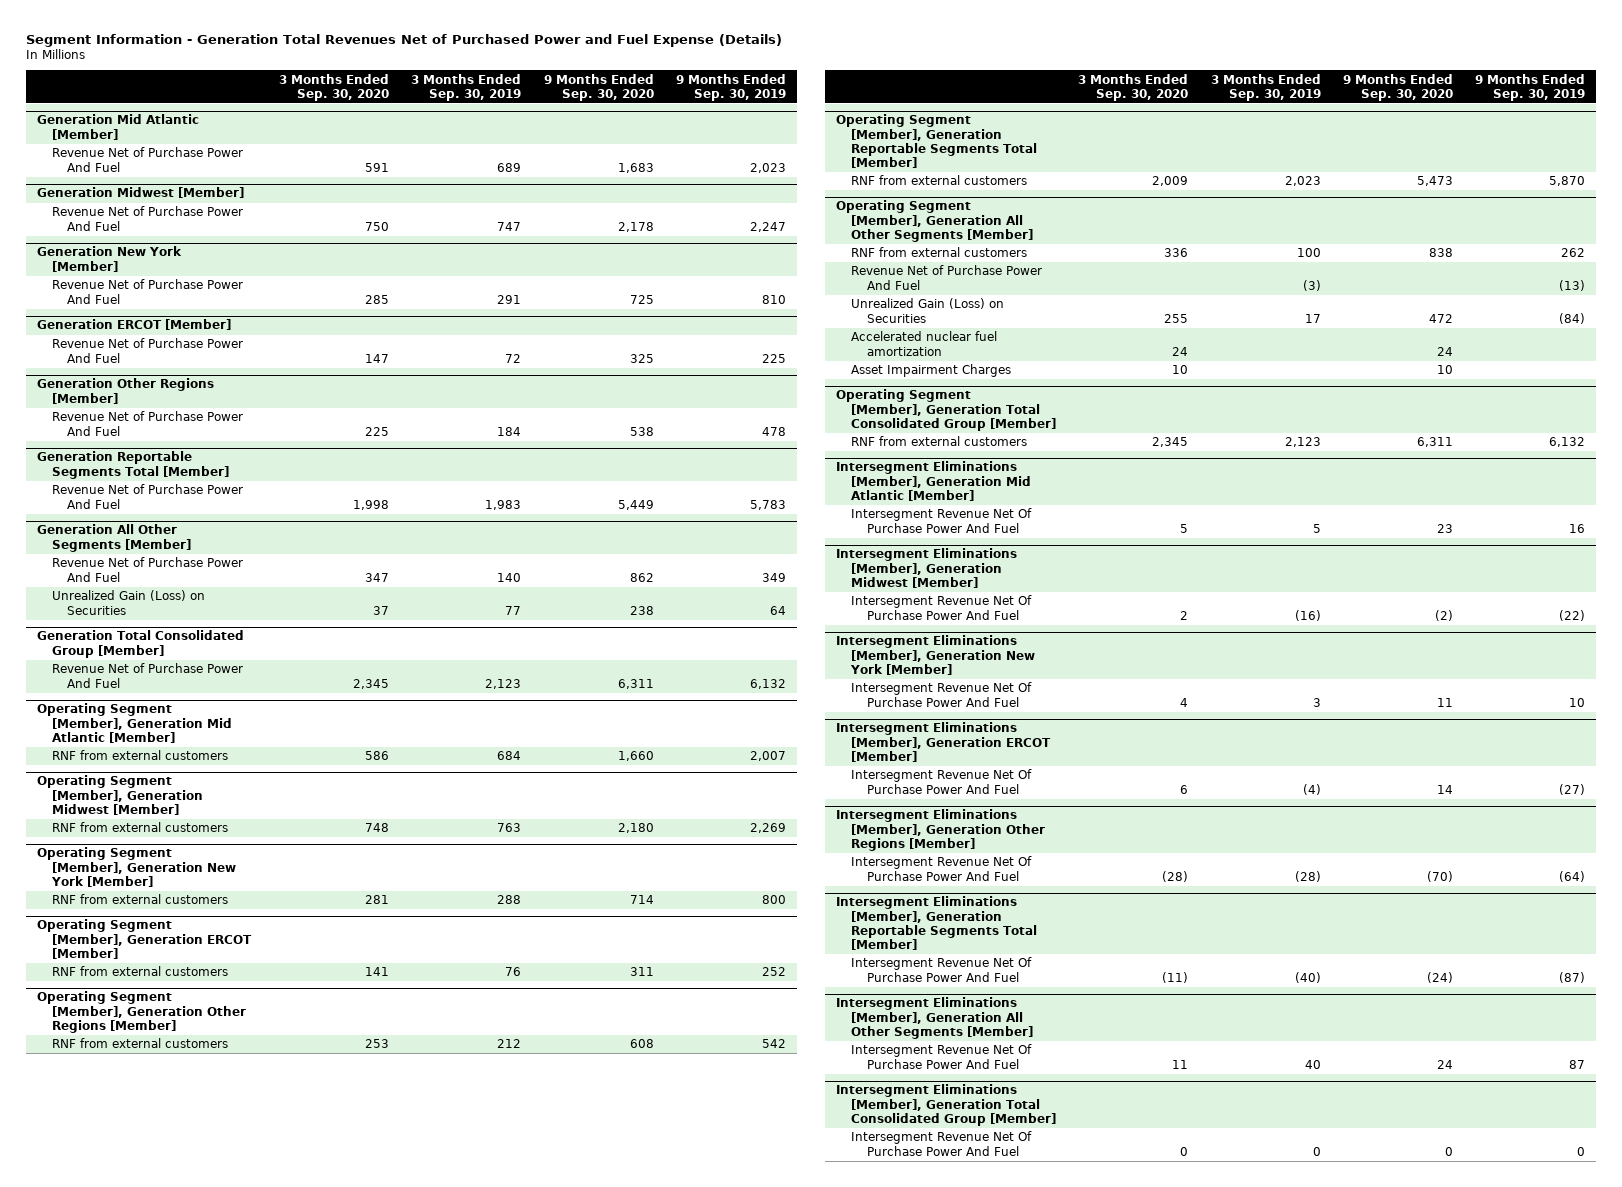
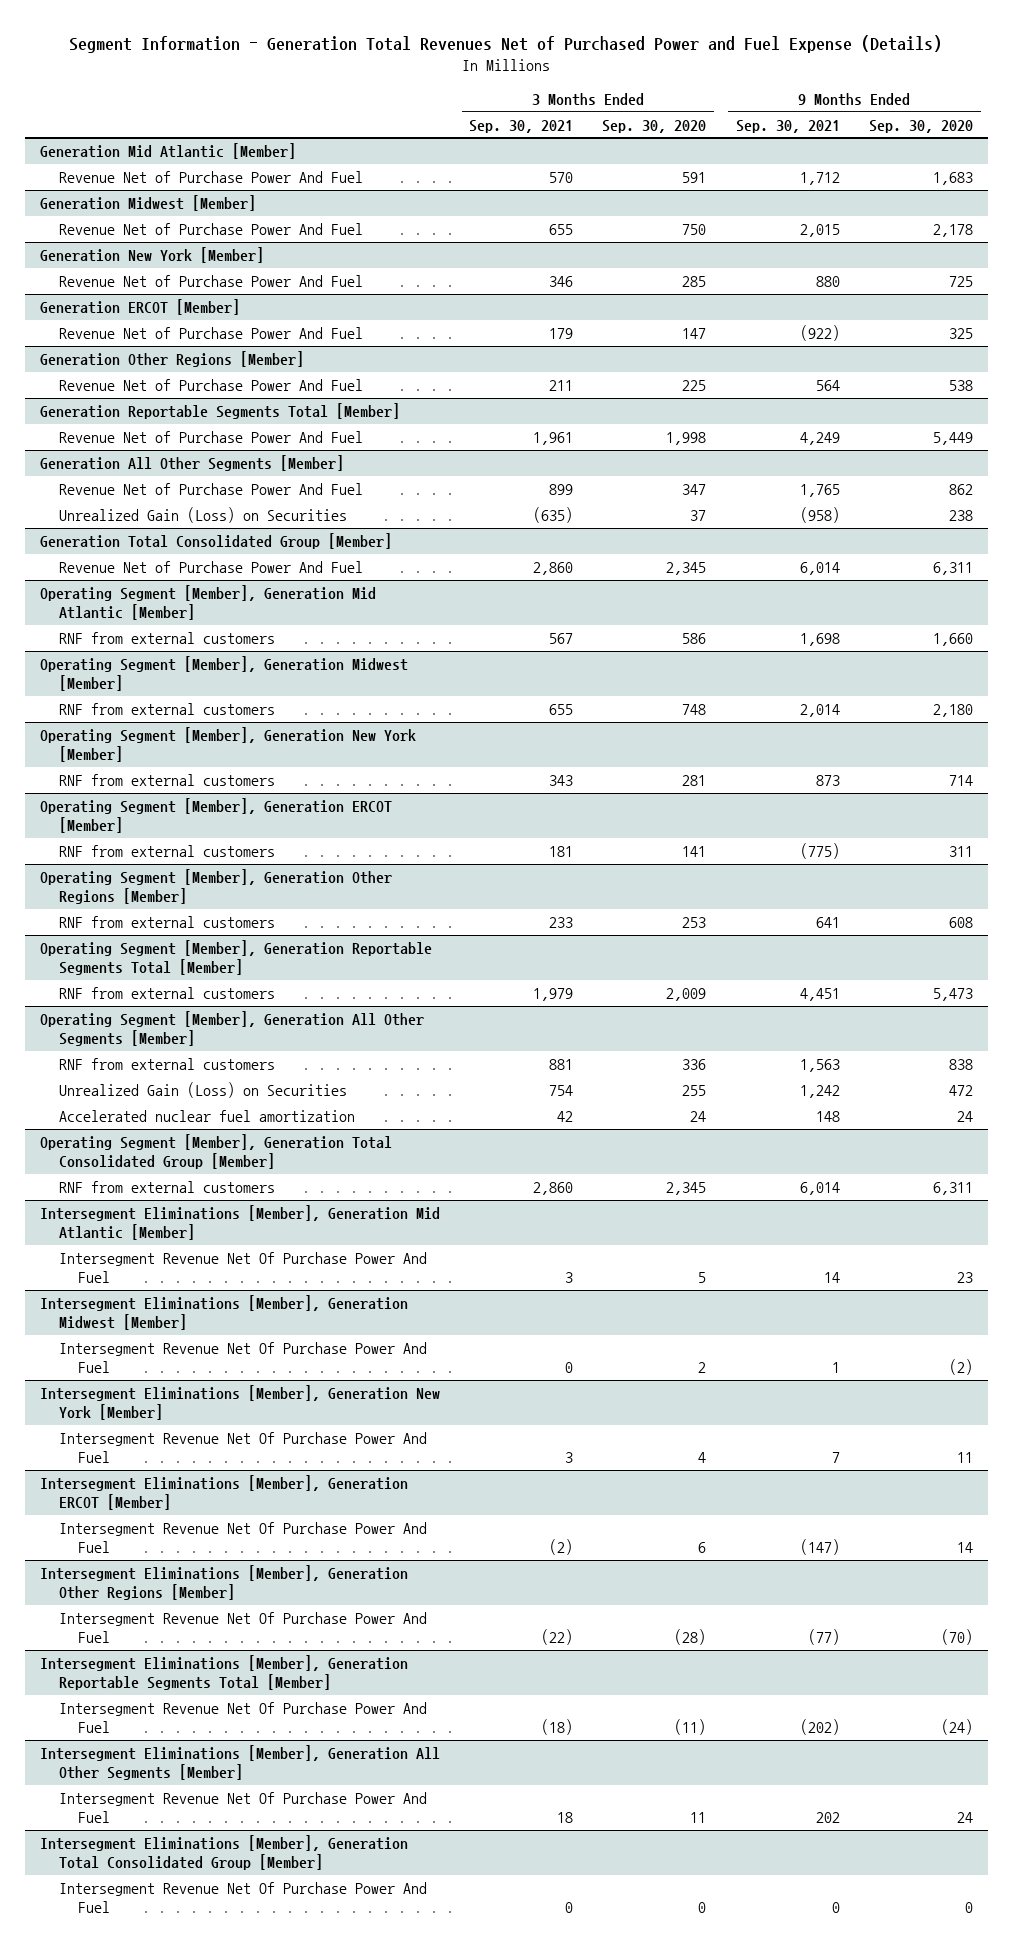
[411,73,522,101] 3 Months Ended Sep. 30, 2019 -> none
[675,73,786,101] 9 Months Ended Sep. 30, 2019 -> none
none -> [468,119,573,133] Sep. 30, 2021
none -> [735,119,840,133] Sep. 30, 2021
[851,265,1043,290] Revenue Net of Purchase Power And Fuel -> none
[851,364,1012,378] Asset Impairment Charges -> none

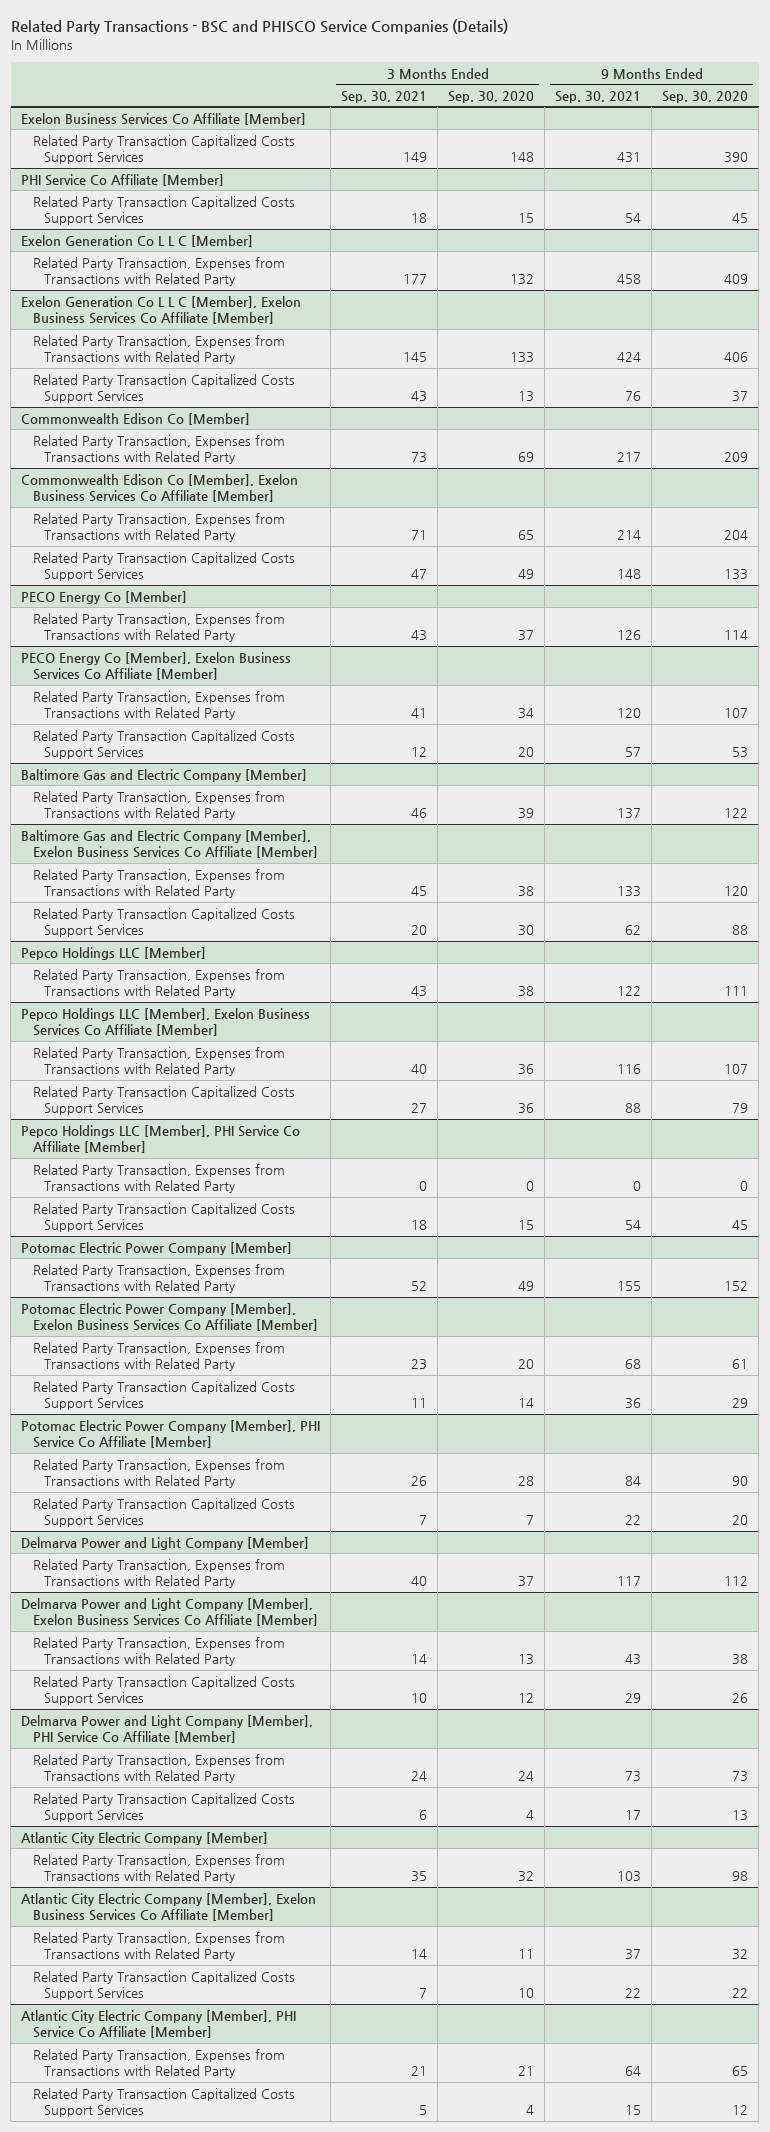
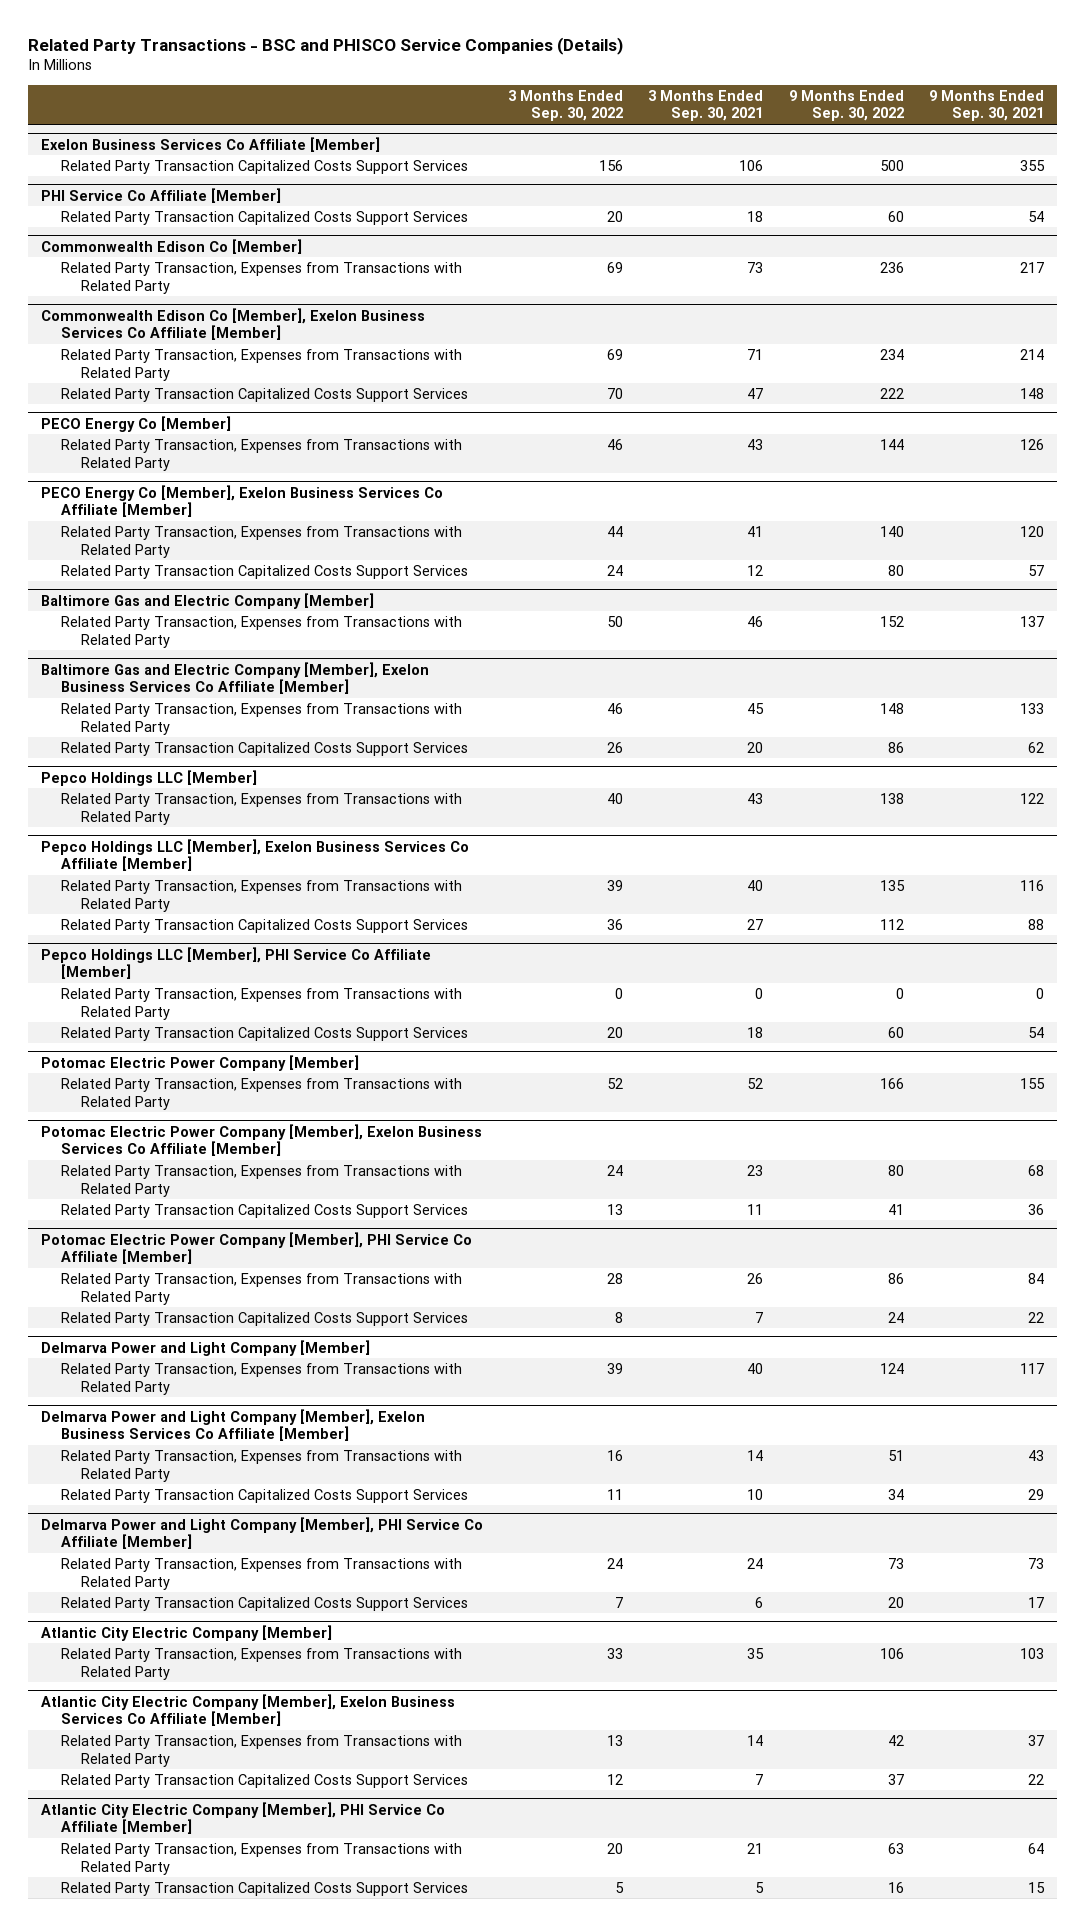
[448,90,535,103] Sep. 30, 2020 -> none
[662,90,749,103] Sep. 30, 2020 -> none
none -> [508,89,624,122] 3 Months Ended Sep. 30, 2022
none -> [788,89,904,122] 9 Months Ended Sep. 30, 2022
[403,152,428,163] 149 -> [739,159,764,171] 106
[617,152,642,164] 431 -> [1020,159,1046,171] 355
[21,234,254,247] Exelon Generation Co L L C [Member] -> none
[32,256,285,287] Related Party Transaction, Expenses from Transactions with Related Party -> none
[21,295,302,325] Exelon Generation Co L L C [Member], Exelon Business Services Co Affiliate [Member] -> none
[32,334,285,365] Related Party Transaction, Expenses from Transactions with Related Party -> none
[32,373,295,404] Related Party Transaction Capitalized Costs Support Services -> none

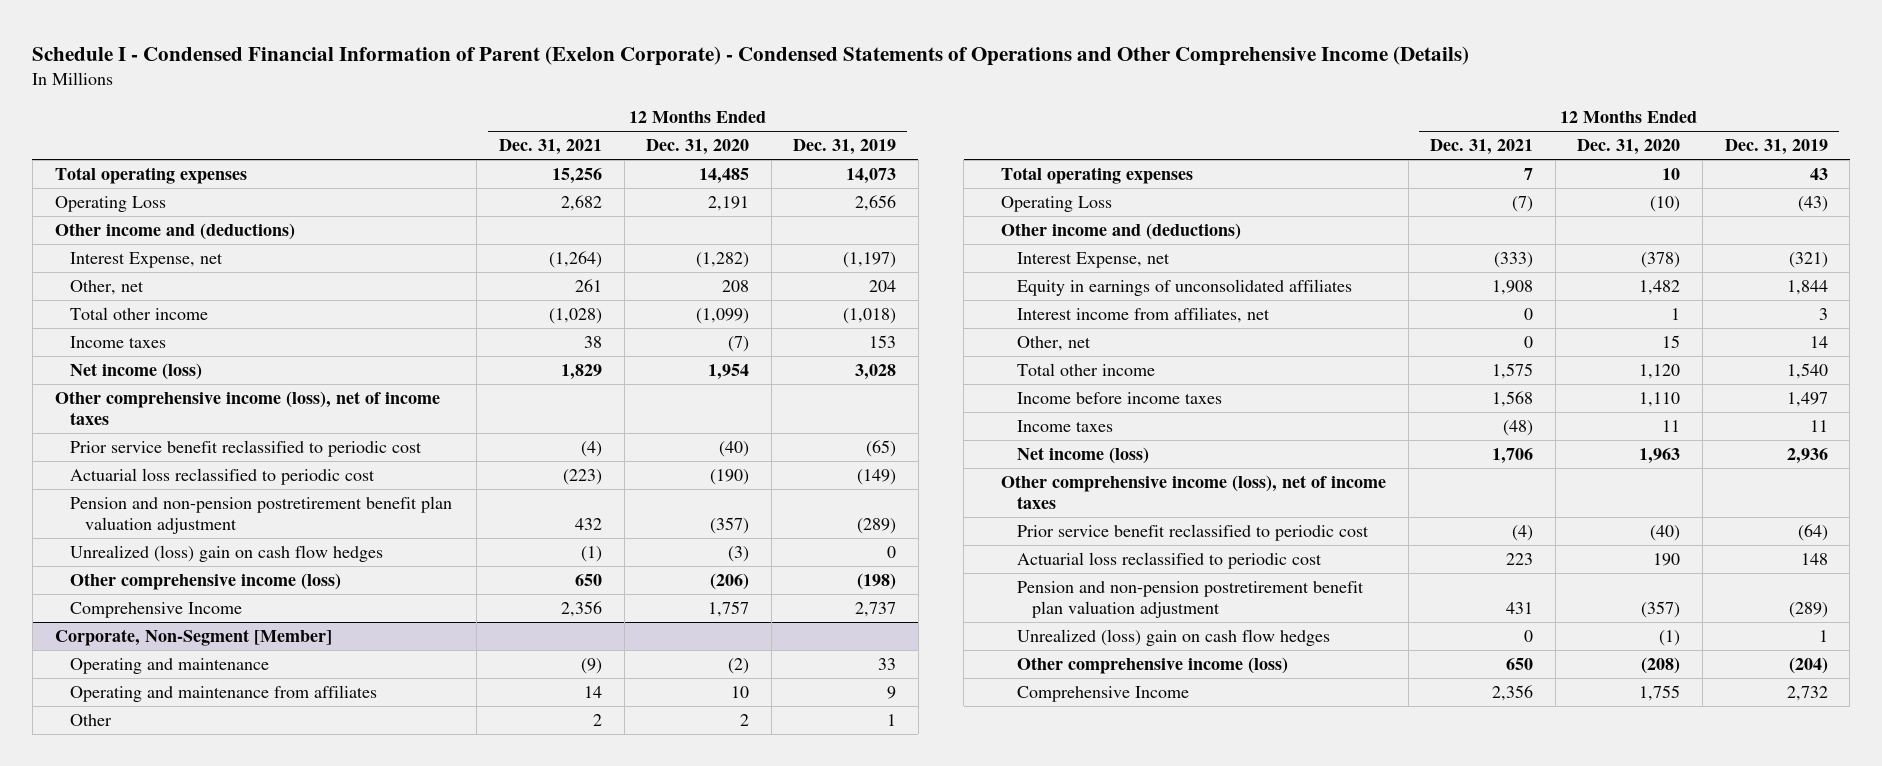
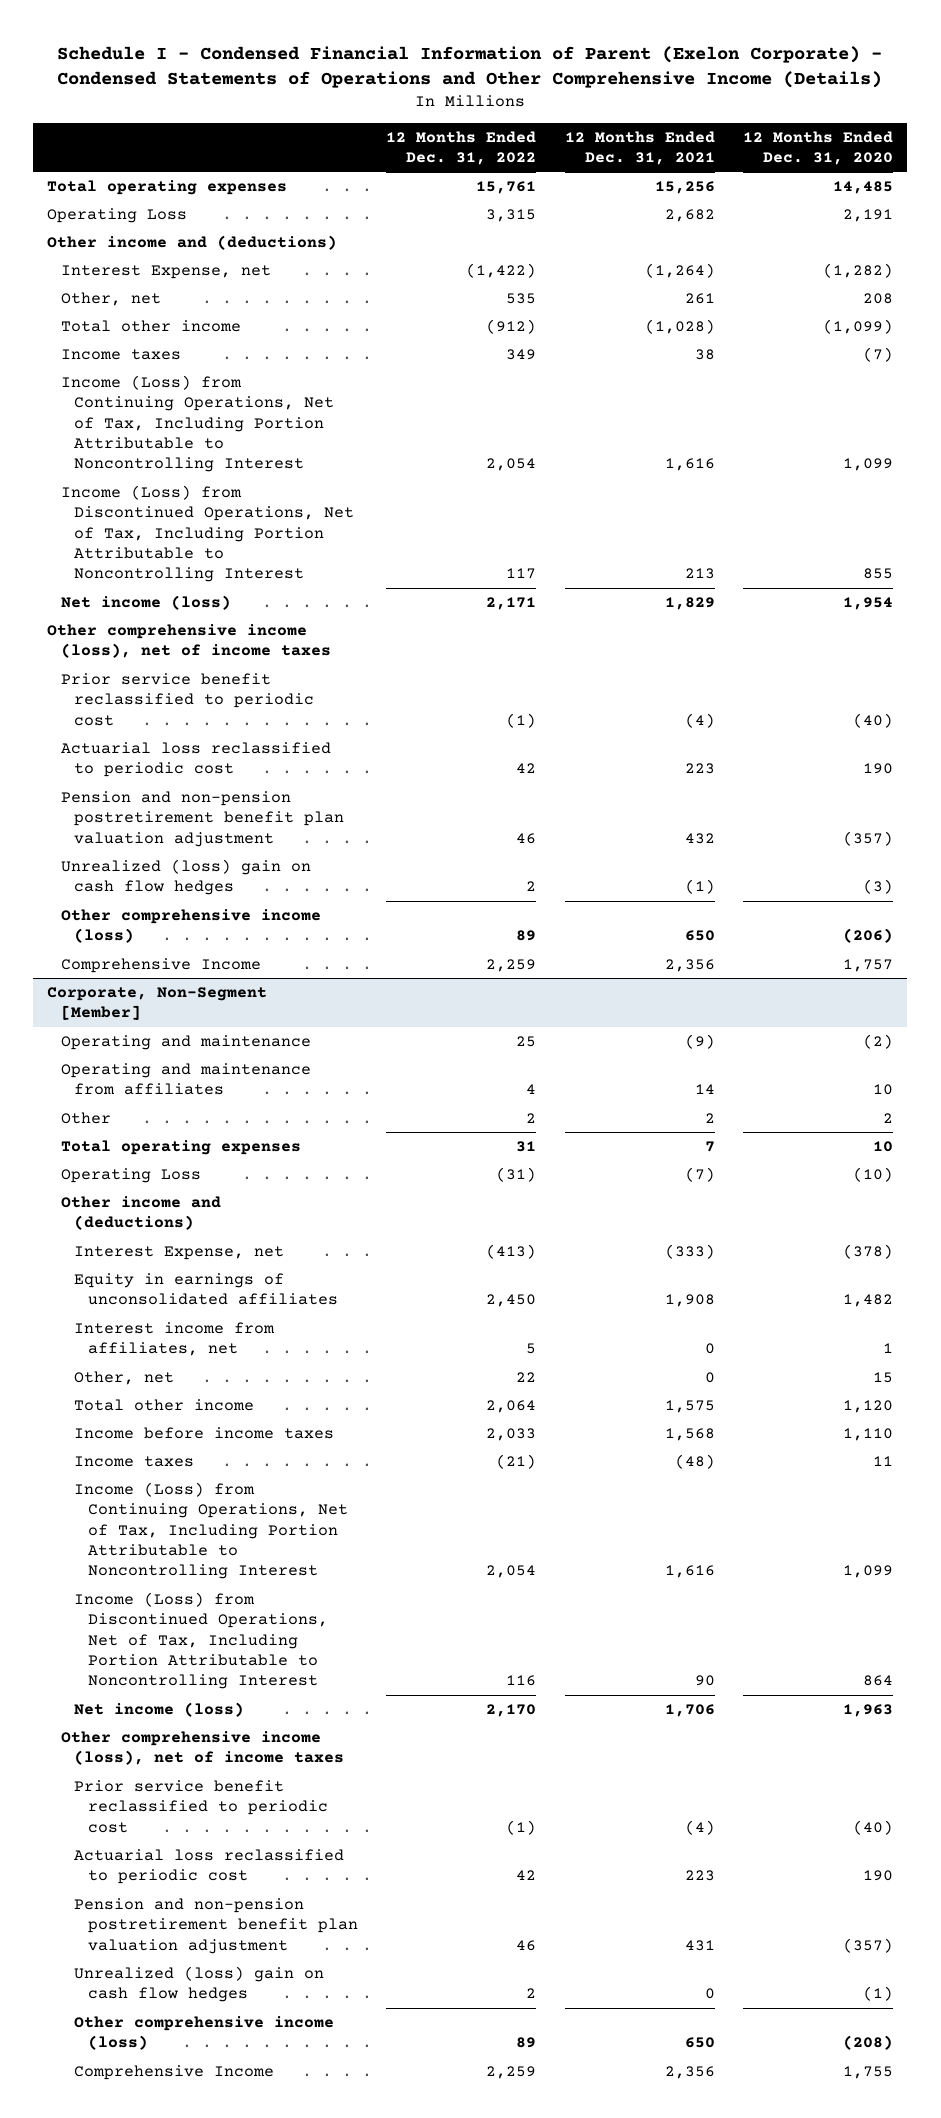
[793,139,897,156] Dec. 31, 2019 -> none
none -> [386,130,537,165] 12 Months Ended Dec. 31, 2022
none -> [60,374,335,473] Income (Loss) from Continuing Operations, Net of Tax, Including Portion Attributable to Noncontrolling Interest
none -> [60,484,355,583] Income (Loss) from Discontinued Operations, Net of Tax, Including Portion Attributable to Noncontrolling Interest
[563,468,603,485] (223) -> [684,763,715,775] 223
[710,468,750,485] (190) -> [863,763,894,775] 190
none -> [74,1481,348,1580] Income (Loss) from Continuing Operations, Net of Tax, Including Portion Attributable to Noncontrolling Interest
none -> [74,1591,328,1690] Income (Loss) from Discontinued Operations, Net of Tax, Including Portion Attributable to Noncontrolling Interest

